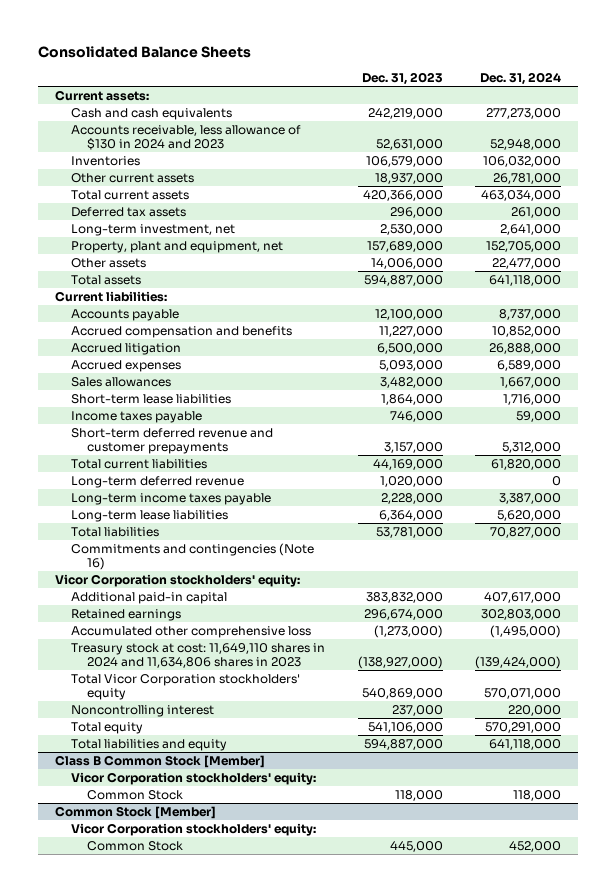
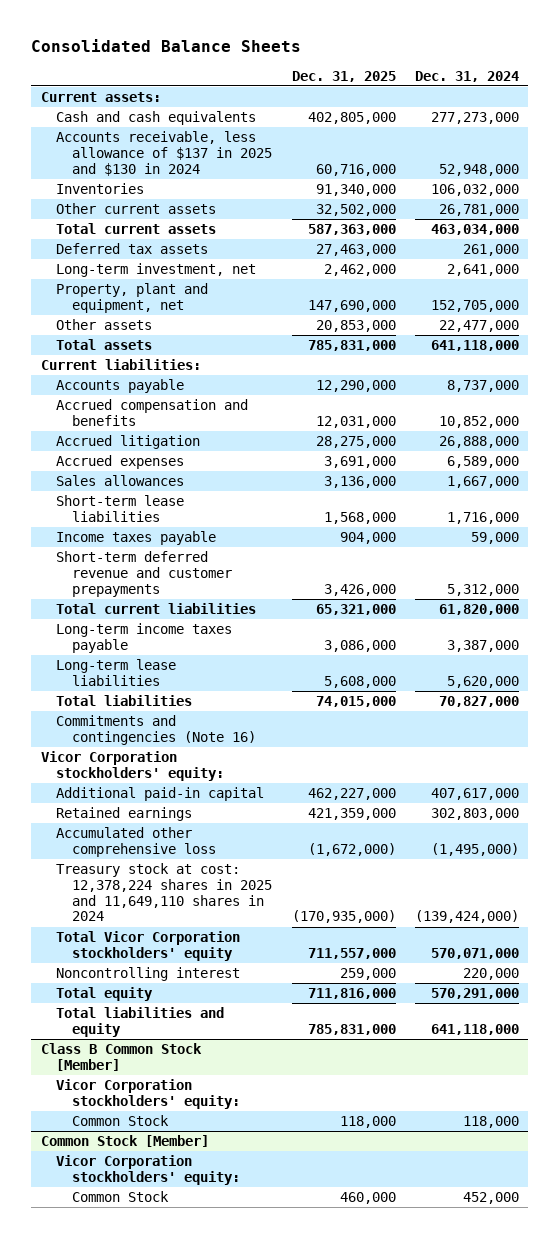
[361,72,443,86] Dec. 31, 2023 -> none
none -> [291,70,396,82] Dec. 31, 2025
[70,125,301,151] Accounts receivable, less allowance of $130 in 2024 and 2023 -> [56,131,273,176] Accounts receivable, less allowance of $137 in 2025 and $130 in 2024
[70,476,244,489] Long-term deferred revenue -> none
[70,643,325,669] Treasury stock at cost: 11,649,110 shares in 2024 and 11,634,806 shares in 2023 -> [56,863,273,922] Treasury stock at cost: 12,378,224 shares in 2025 and 11,649,110 shares in 2024

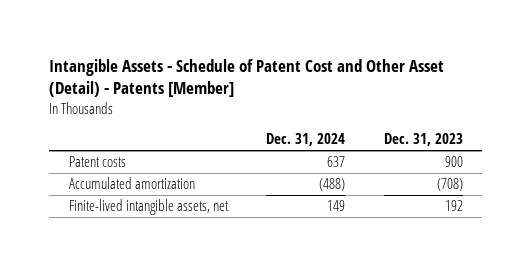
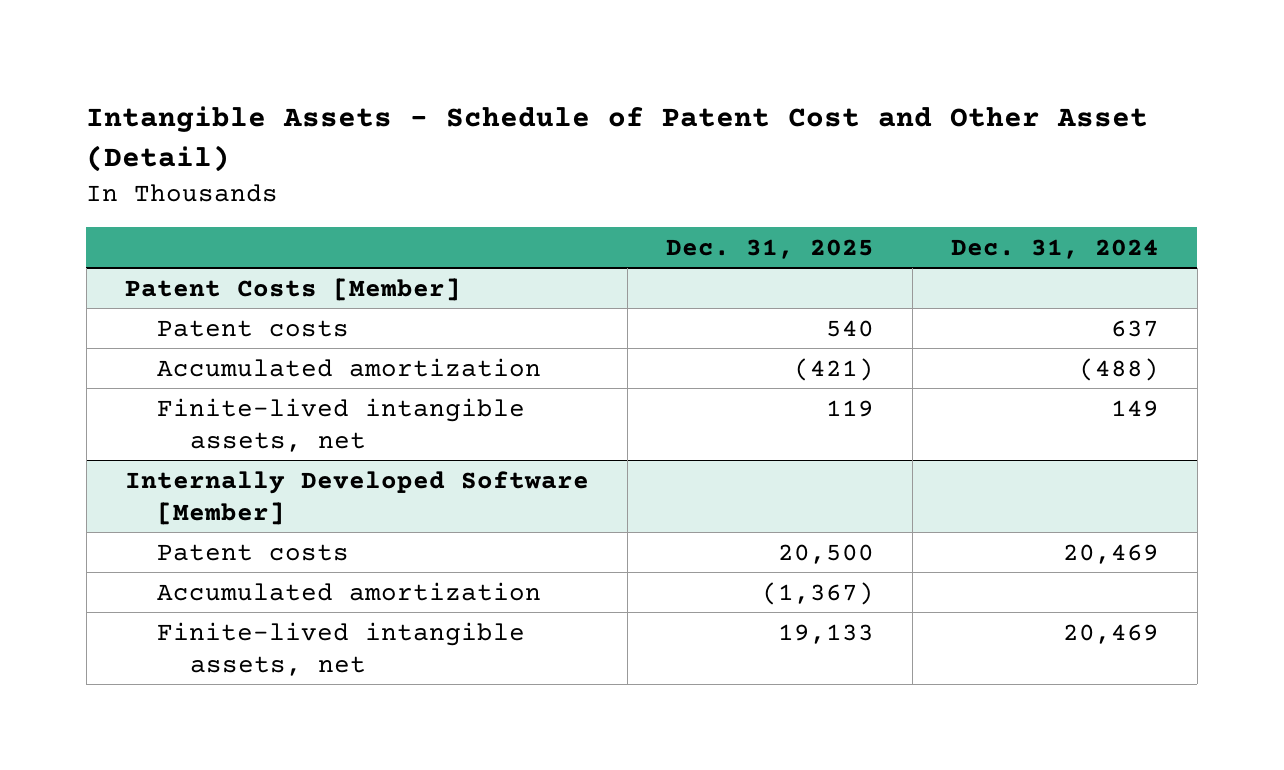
[49,58,445,98] Intangible Assets - Schedule of Patent Cost and Other Asset (Detail) - Patents [Member] -> [86,106,1149,173] Intangible Assets - Schedule of Patent Cost and Other Asset (Detail)
[383,133,463,147] Dec. 31, 2023 -> none
none -> [665,238,874,259] Dec. 31, 2025
none -> [124,277,461,301] Patent Costs [Member]
none -> [124,470,589,525] Internally Developed Software [Member]
none -> [157,543,350,561] Patent costs
none -> [157,581,542,601] Accumulated amortization
none -> [157,621,526,676] Finite-lived intangible assets, net

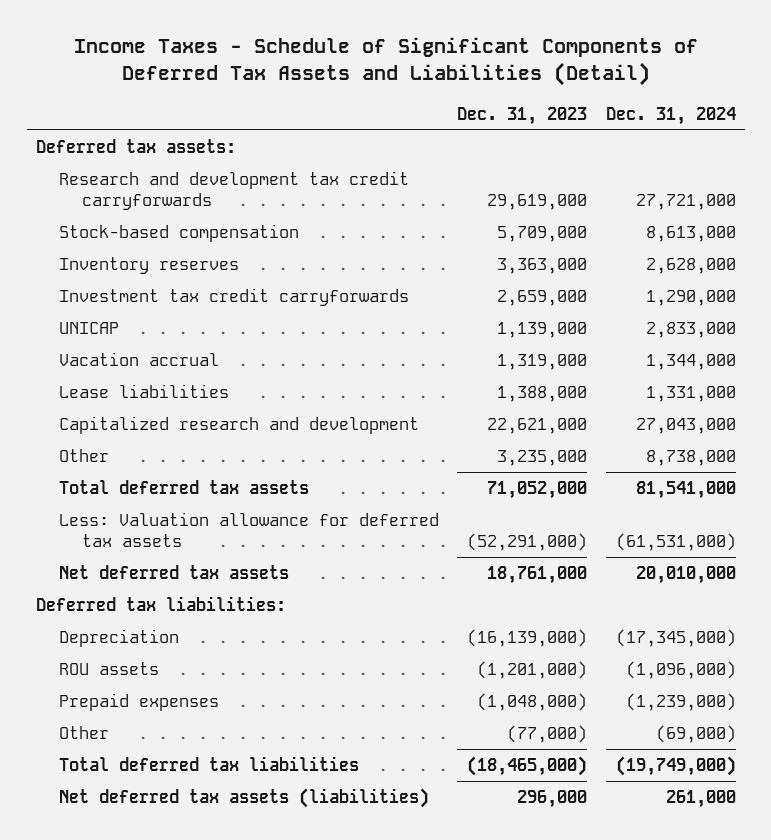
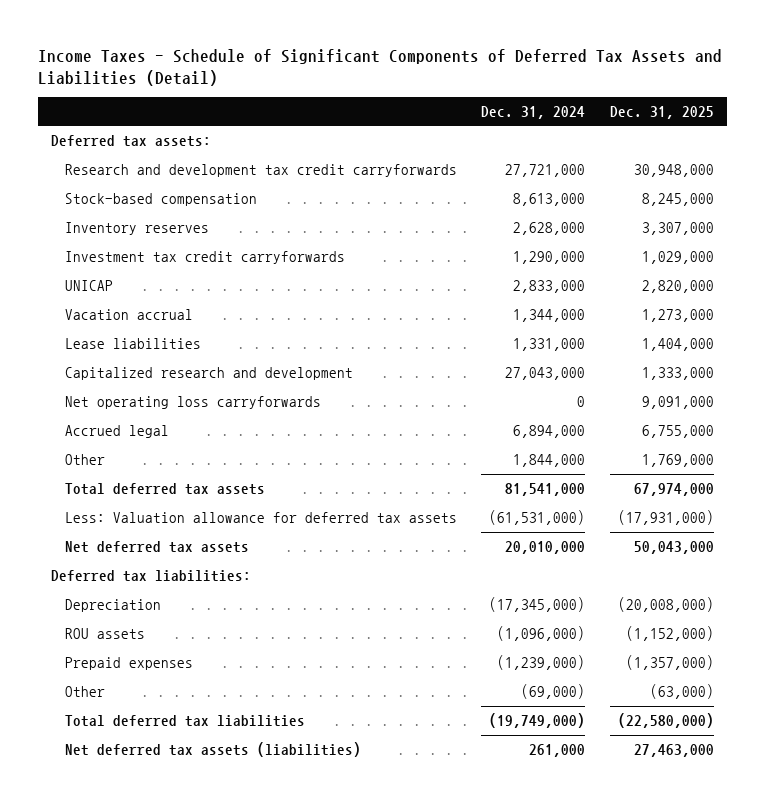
[457,106,588,125] Dec. 31, 2023 -> none
none -> [610,105,715,119] Dec. 31, 2025
none -> [64,395,321,409] Net operating loss carryforwards
none -> [64,424,169,438] Accrued legal
[645,450,736,467] 8,738,000 -> [513,453,586,467] 1,844,000

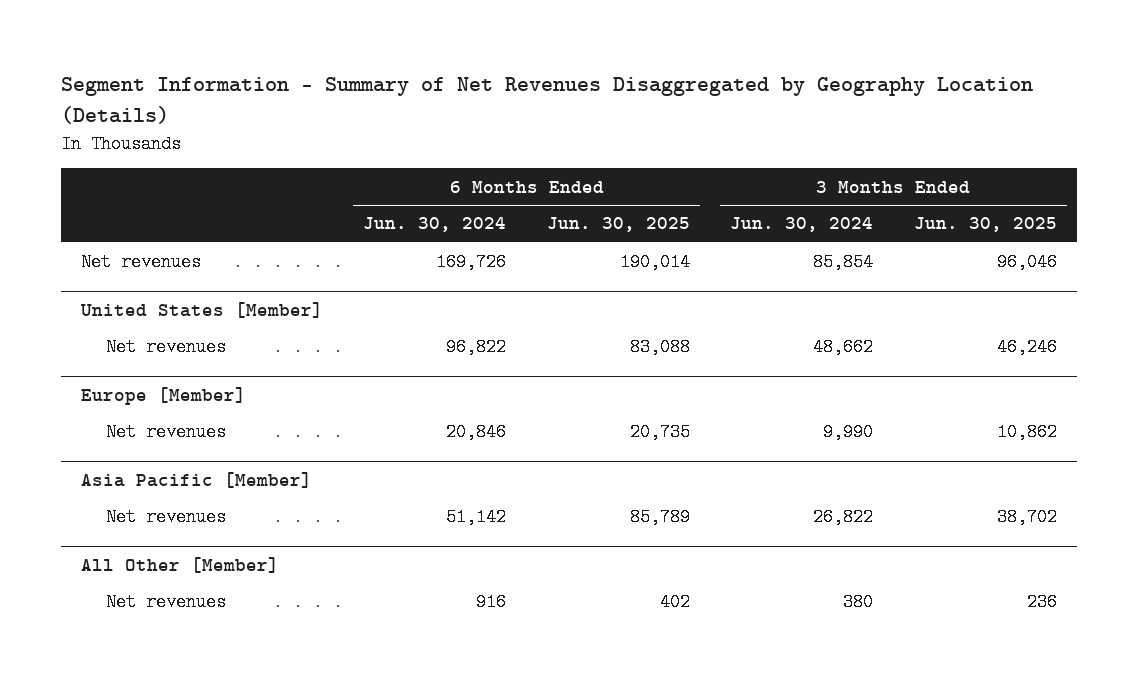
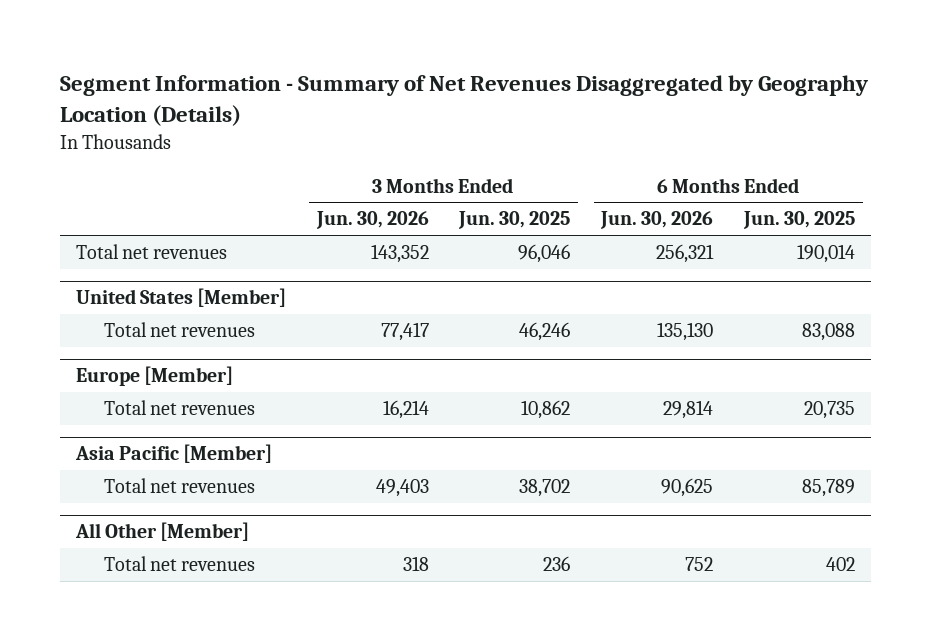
[363,217,507,233] Jun. 30, 2024 -> none
[730,217,874,233] Jun. 30, 2024 -> none
none -> [315,211,429,230] Jun. 30, 2026
none -> [600,211,714,230] Jun. 30, 2026
[80,253,201,272] Net revenues -> [75,244,227,260] Total net revenues
[105,338,226,357] Net revenues -> [103,322,255,338] Total net revenues
[105,423,226,442] Net revenues -> [103,400,255,416] Total net revenues
[105,508,226,527] Net revenues -> [103,478,255,494] Total net revenues
[105,593,226,612] Net revenues -> [103,556,255,572] Total net revenues

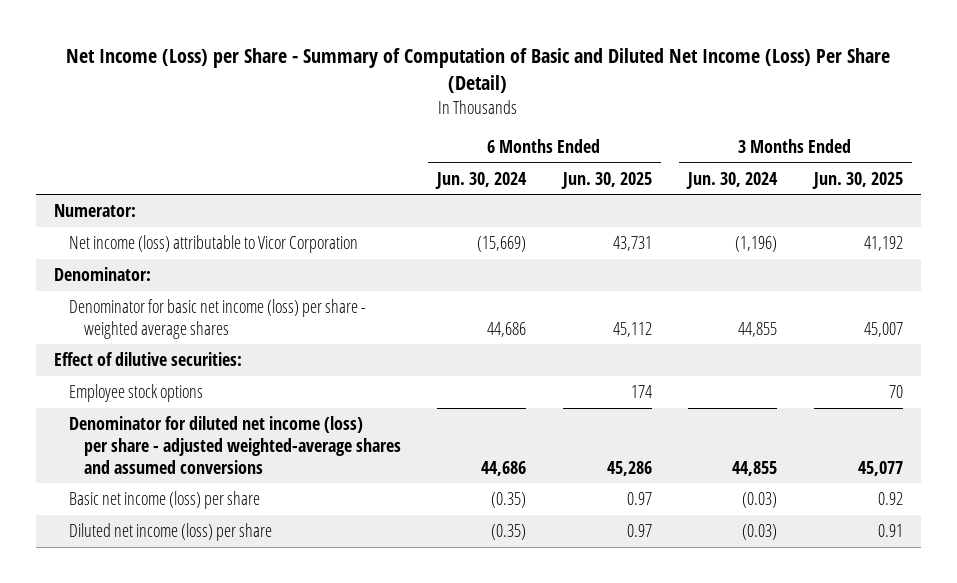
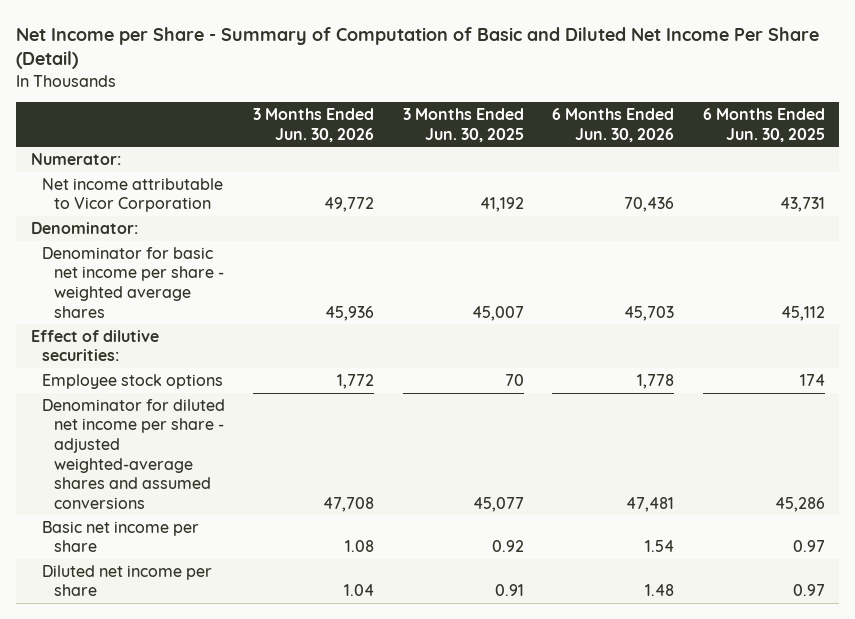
[66,47,891,94] Net Income (Loss) per Share - Summary of Computation of Basic and Diluted Net Income (Loss) Per Share (Detail) -> [16,26,820,70] Net Income per Share - Summary of Computation of Basic and Diluted Net Income Per Share (Detail)
[435,171,528,189] Jun. 30, 2024 -> none
[686,171,779,189] Jun. 30, 2024 -> none
none -> [253,108,375,142] 3 Months Ended Jun. 30, 2026
none -> [552,108,675,142] 6 Months Ended Jun. 30, 2026
[68,234,358,253] Net income (loss) attributable to Vicor Corporation -> [42,177,224,213] Net income attributable to Vicor Corporation
[68,298,366,339] Denominator for basic net income (loss) per share - weighted average shares -> [42,246,224,318] Denominator for basic net income per share - weighted average shares
[68,415,401,474] Denominator for diluted net income (loss) per share - adjusted weighted-average shares and assumed conversions -> [42,398,226,509] Denominator for diluted net income per share - adjusted weighted-average shares and assumed conversions
[68,490,260,509] Basic net income (loss) per share -> [42,520,200,553] Basic net income per share
[68,522,272,541] Diluted net income (loss) per share -> [42,564,213,597] Diluted net income per share

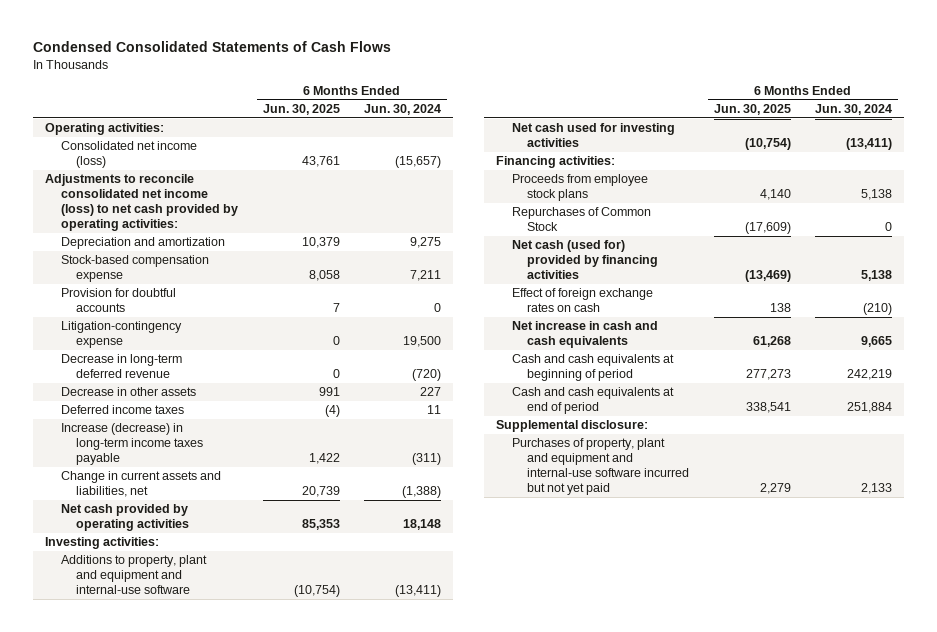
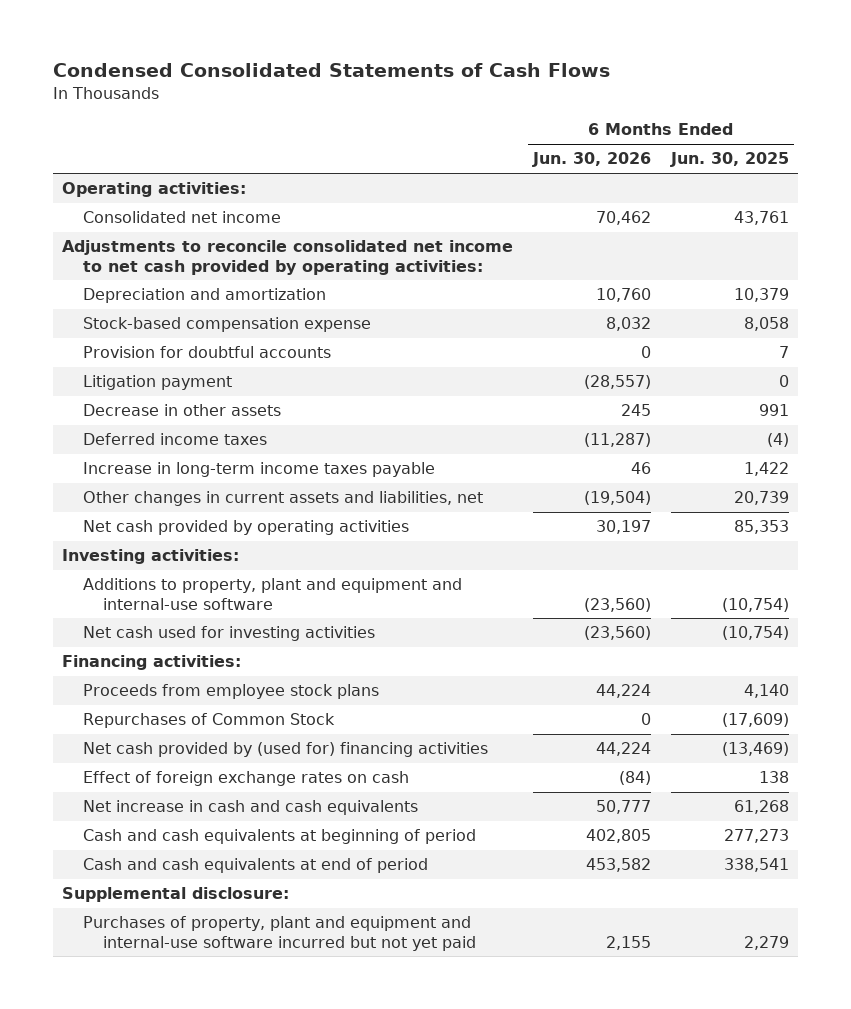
[363,103,441,115] Jun. 30, 2024 -> none
none -> [531,152,651,168] Jun. 30, 2026
[60,141,197,169] Consolidated net income (loss) -> [82,211,281,224] Consolidated net income
[45,174,238,232] Adjustments to reconcile consolidated net income (loss) to net cash provided by operating activities: -> [62,240,514,275] Adjustments to reconcile consolidated net income to net cash provided by operating activities:
[60,321,182,349] Litigation-contingency expense -> none
[60,354,182,379] Decrease in long-term deferred revenue -> none
none -> [82,375,232,391] Litigation payment
[60,423,204,466] Increase (decrease) in long-term income taxes payable -> [82,462,435,478] Increase in long-term income taxes payable
[60,471,221,498] Change in current assets and liabilities, net -> [82,491,483,507] Other changes in current assets and liabilities, net
[511,240,659,280] Net cash (used for) provided by financing activities -> [82,742,488,758] Net cash provided by (used for) financing activities

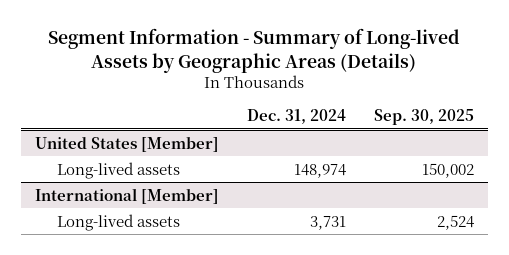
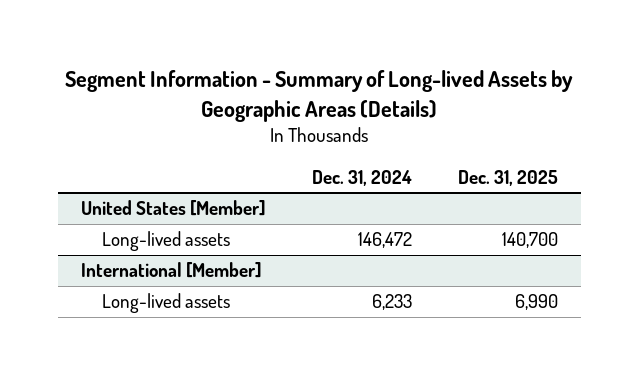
[373,109,474,126] Sep. 30, 2025 -> none
none -> [457,169,558,186] Dec. 31, 2025
[293,163,346,178] 148,974 -> [357,232,412,249] 146,472
[309,215,346,230] 3,731 -> [371,294,412,311] 6,233

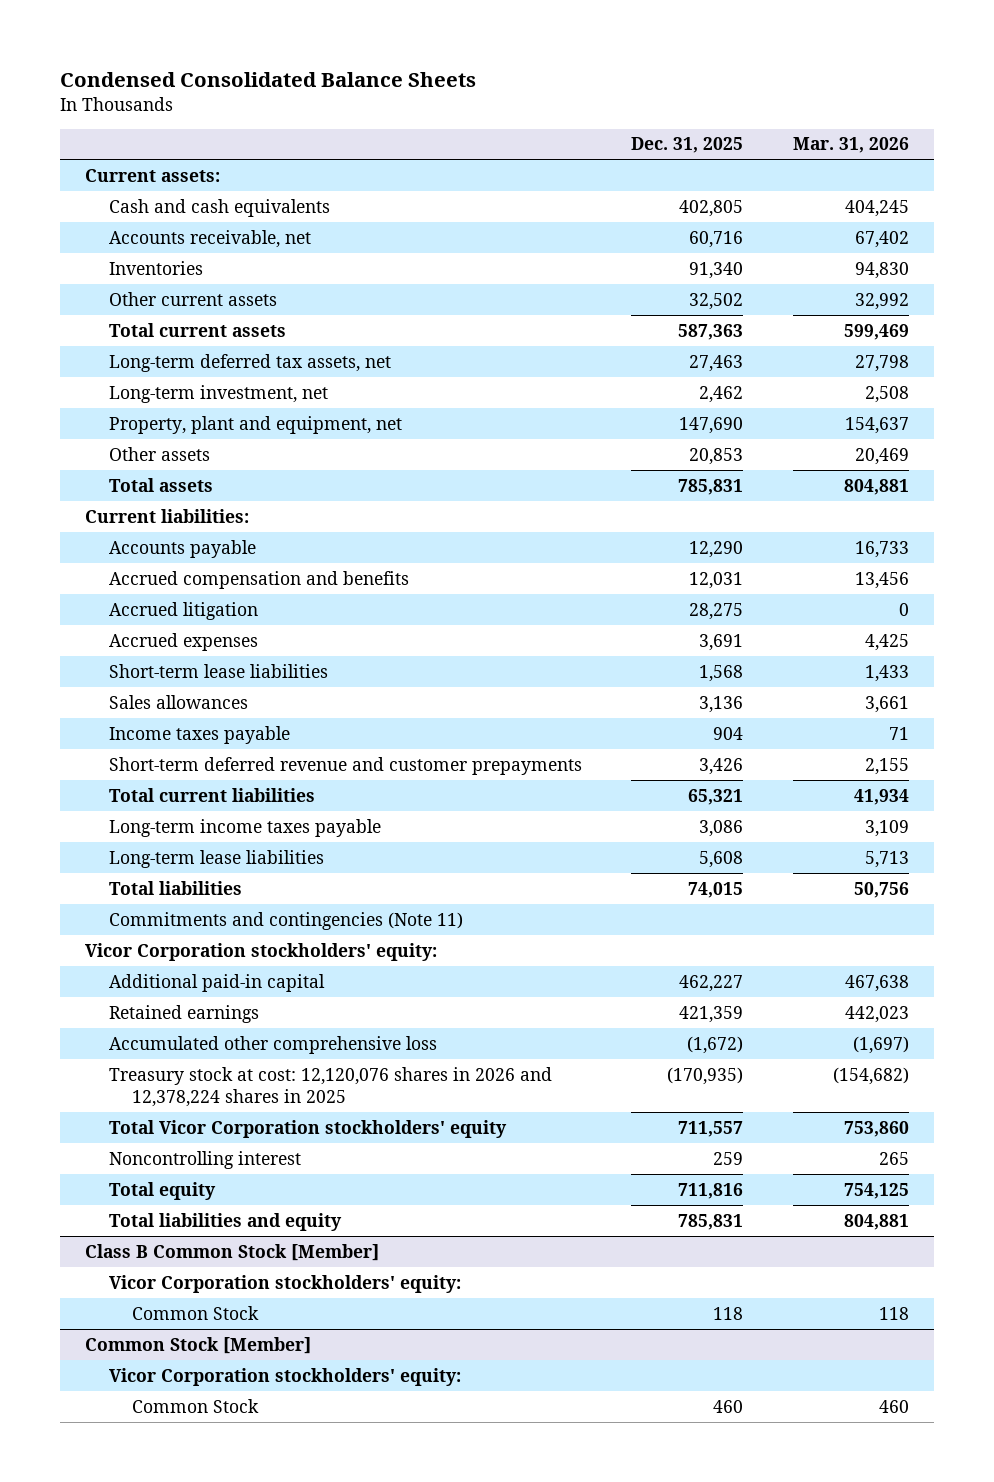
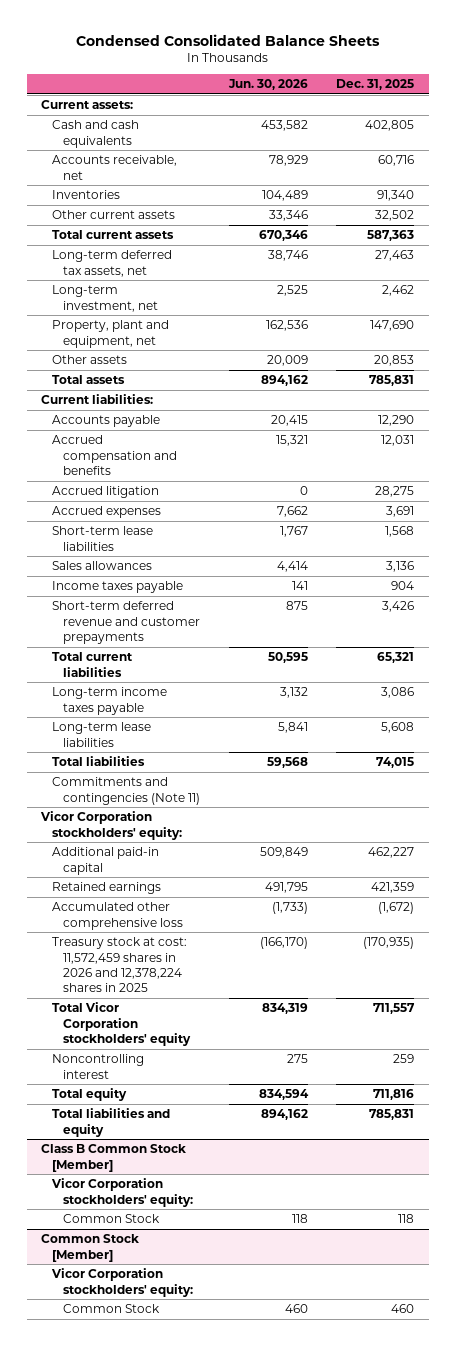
[793,137,910,154] Mar. 31, 2026 -> none
none -> [227,79,308,91] Jun. 30, 2026
[108,1066,552,1107] Treasury stock at cost: 12,120,076 shares in 2026 and 12,378,224 shares in 2025 -> [52,937,188,993] Treasury stock at cost: 11,572,459 shares in 2026 and 12,378,224 shares in 2025

